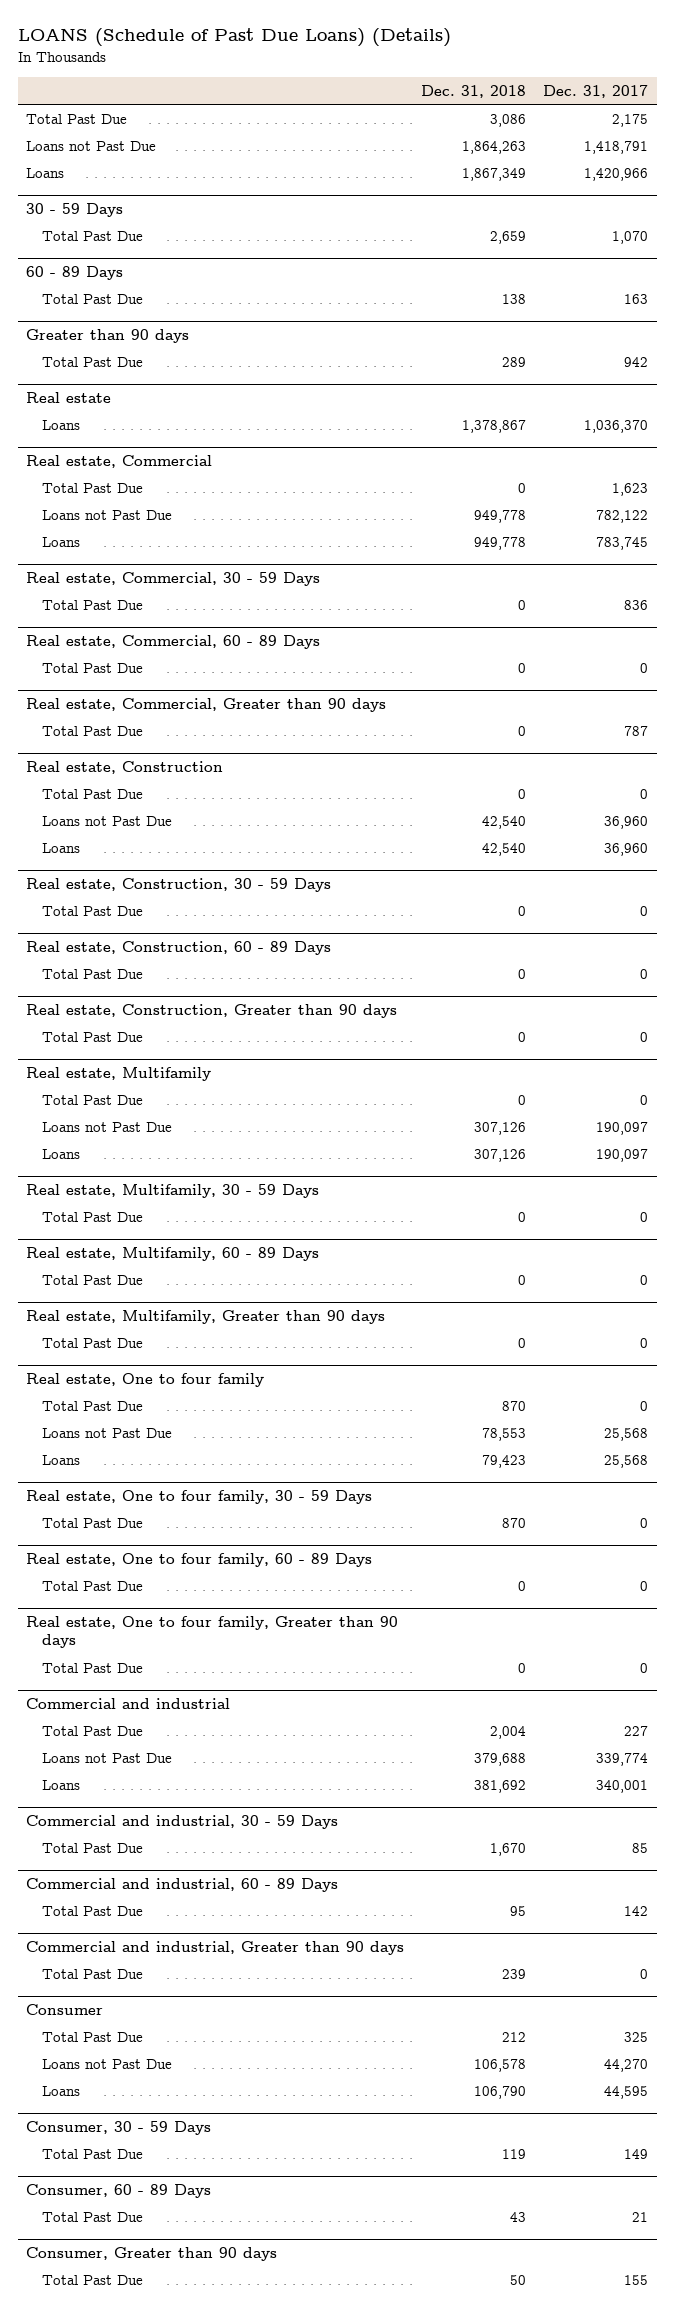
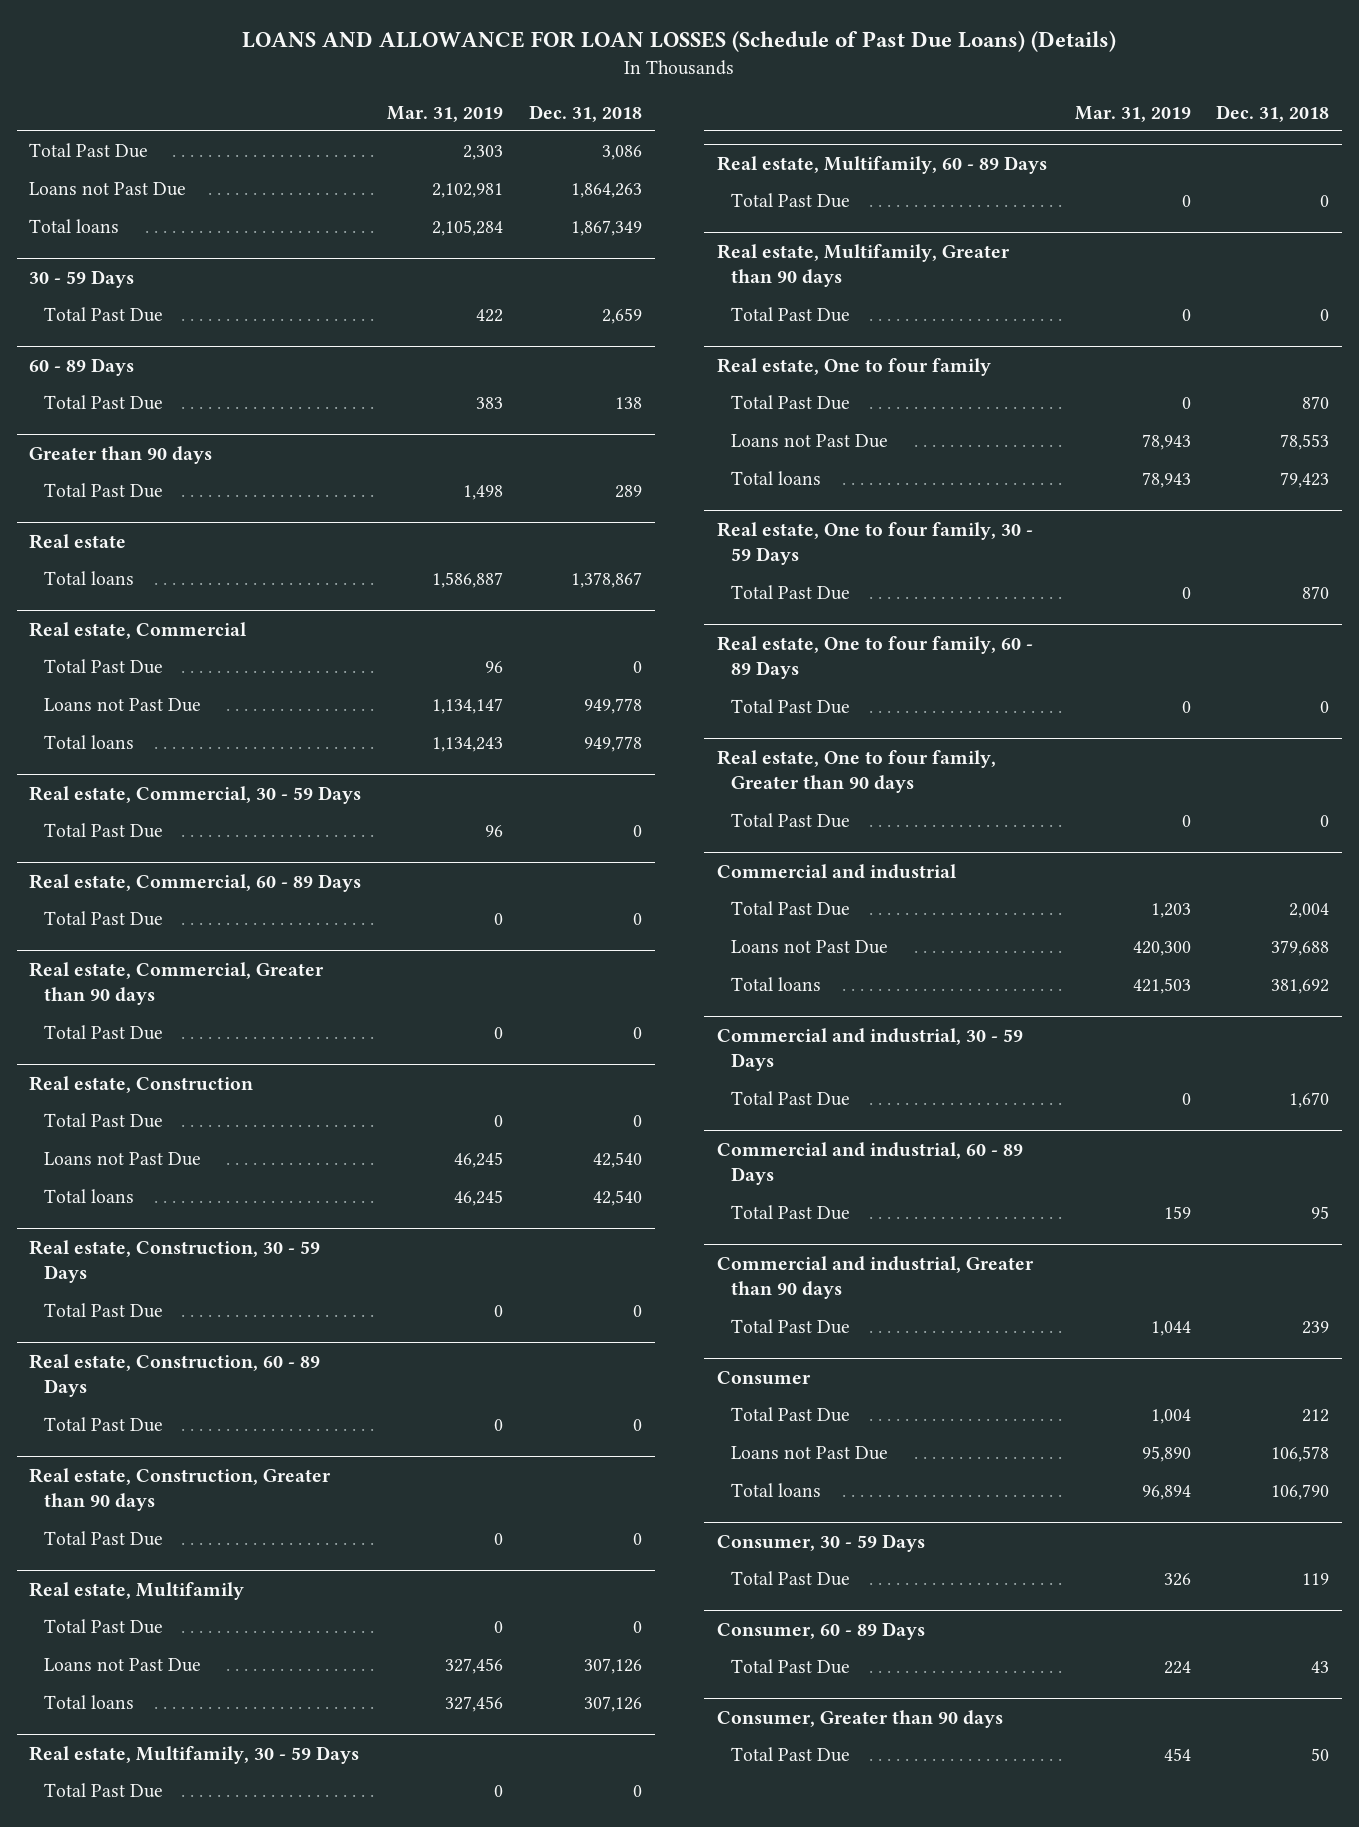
[17,28,451,48] LOANS (Schedule of Past Due Loans) (Details) -> [242,31,1117,53] LOANS AND ALLOWANCE FOR LOAN LOSSES (Schedule of Past Due Loans) (Details)
[543,84,649,98] Dec. 31, 2017 -> none
none -> [387,105,504,122] Mar. 31, 2019
[26,167,65,178] Loans -> [29,219,120,234] Total loans
[42,419,81,430] Loans -> [43,571,134,586] Total loans
[42,536,81,547] Loans -> [43,735,134,750] Total loans
[42,842,81,853] Loans -> [43,1189,134,1204] Total loans
[42,1148,81,1159] Loans -> [43,1695,134,1710] Total loans
[42,1454,81,1465] Loans -> [731,471,822,486] Total loans
[42,1779,81,1790] Loans -> [731,977,822,992] Total loans
[42,2085,81,2096] Loans -> [731,1483,822,1498] Total loans

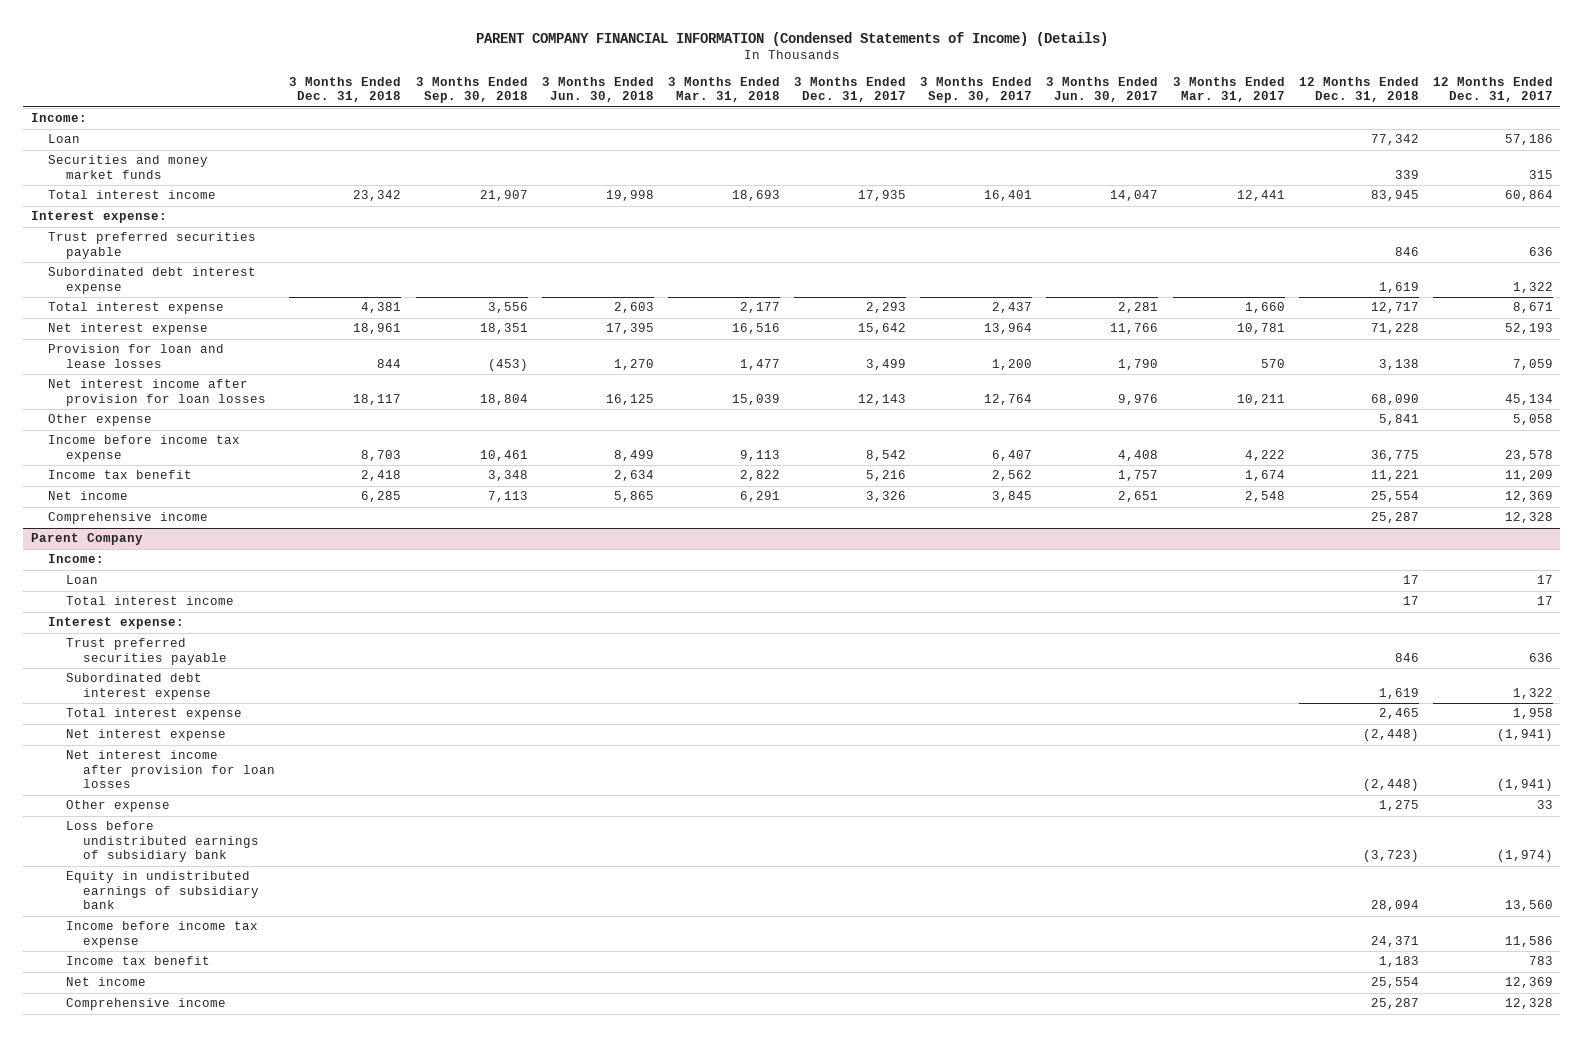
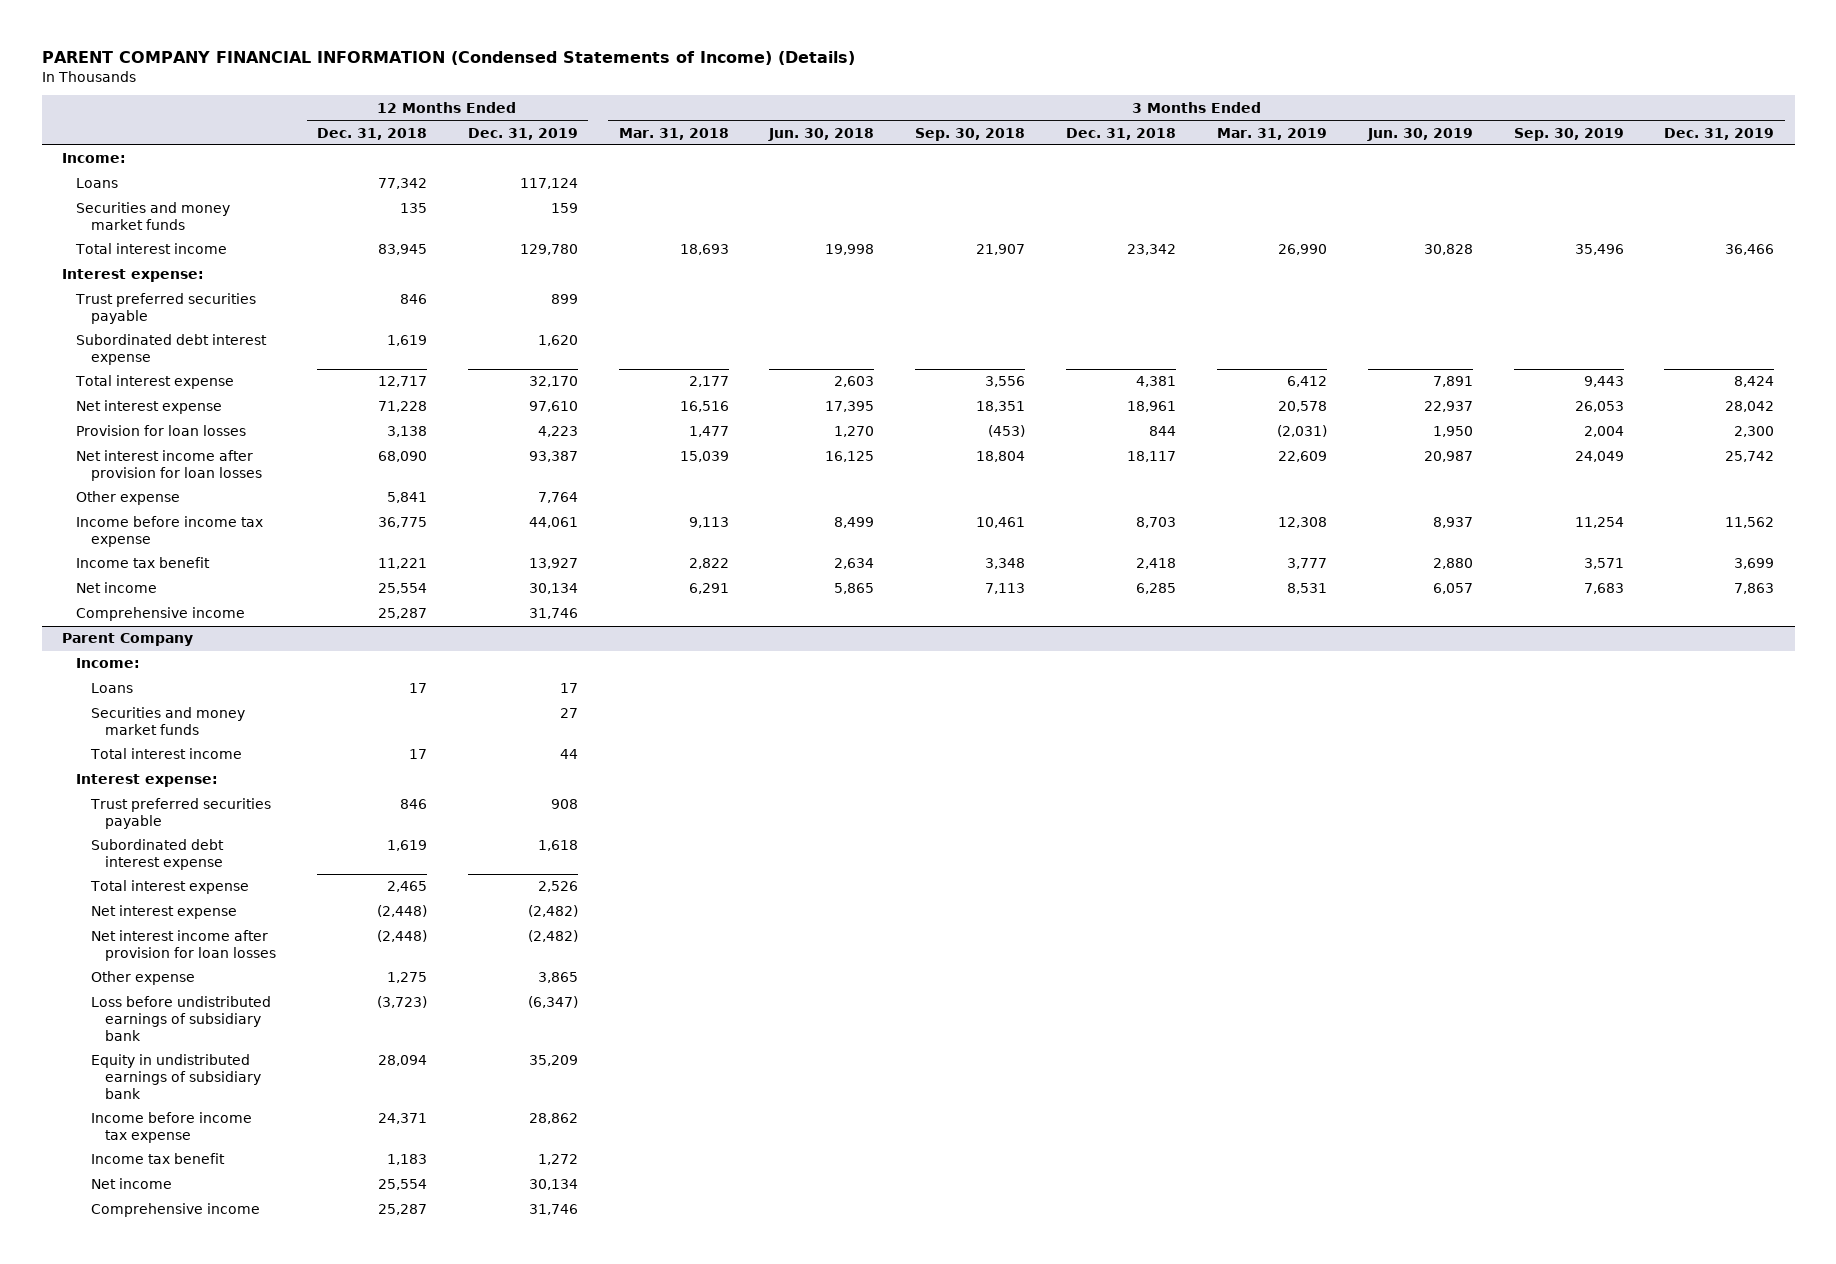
[794,76,907,103] 3 Months Ended Dec. 31, 2017 -> none
[920,76,1033,104] 3 Months Ended Sep. 30, 2017 -> none
[1046,76,1159,103] 3 Months Ended Jun. 30, 2017 -> none
[1172,76,1285,103] 3 Months Ended Mar. 31, 2017 -> none
[1433,76,1554,103] 12 Months Ended Dec. 31, 2017 -> none
none -> [467,127,578,140] Dec. 31, 2019
none -> [1216,127,1327,140] Mar. 31, 2019
none -> [1366,127,1473,141] Jun. 30, 2019
none -> [1513,127,1624,141] Sep. 30, 2019
none -> [1664,127,1775,140] Dec. 31, 2019
[48,134,81,144] Loan -> [76,178,119,189] Loans
[1394,169,1419,179] 339 -> [400,203,428,214] 135
[48,344,225,368] Provision for loan and lease losses -> [76,425,247,437] Provision for loan losses
[65,575,98,585] Loan -> [90,683,133,694] Loans
none -> [90,707,245,736] Securities and money market funds

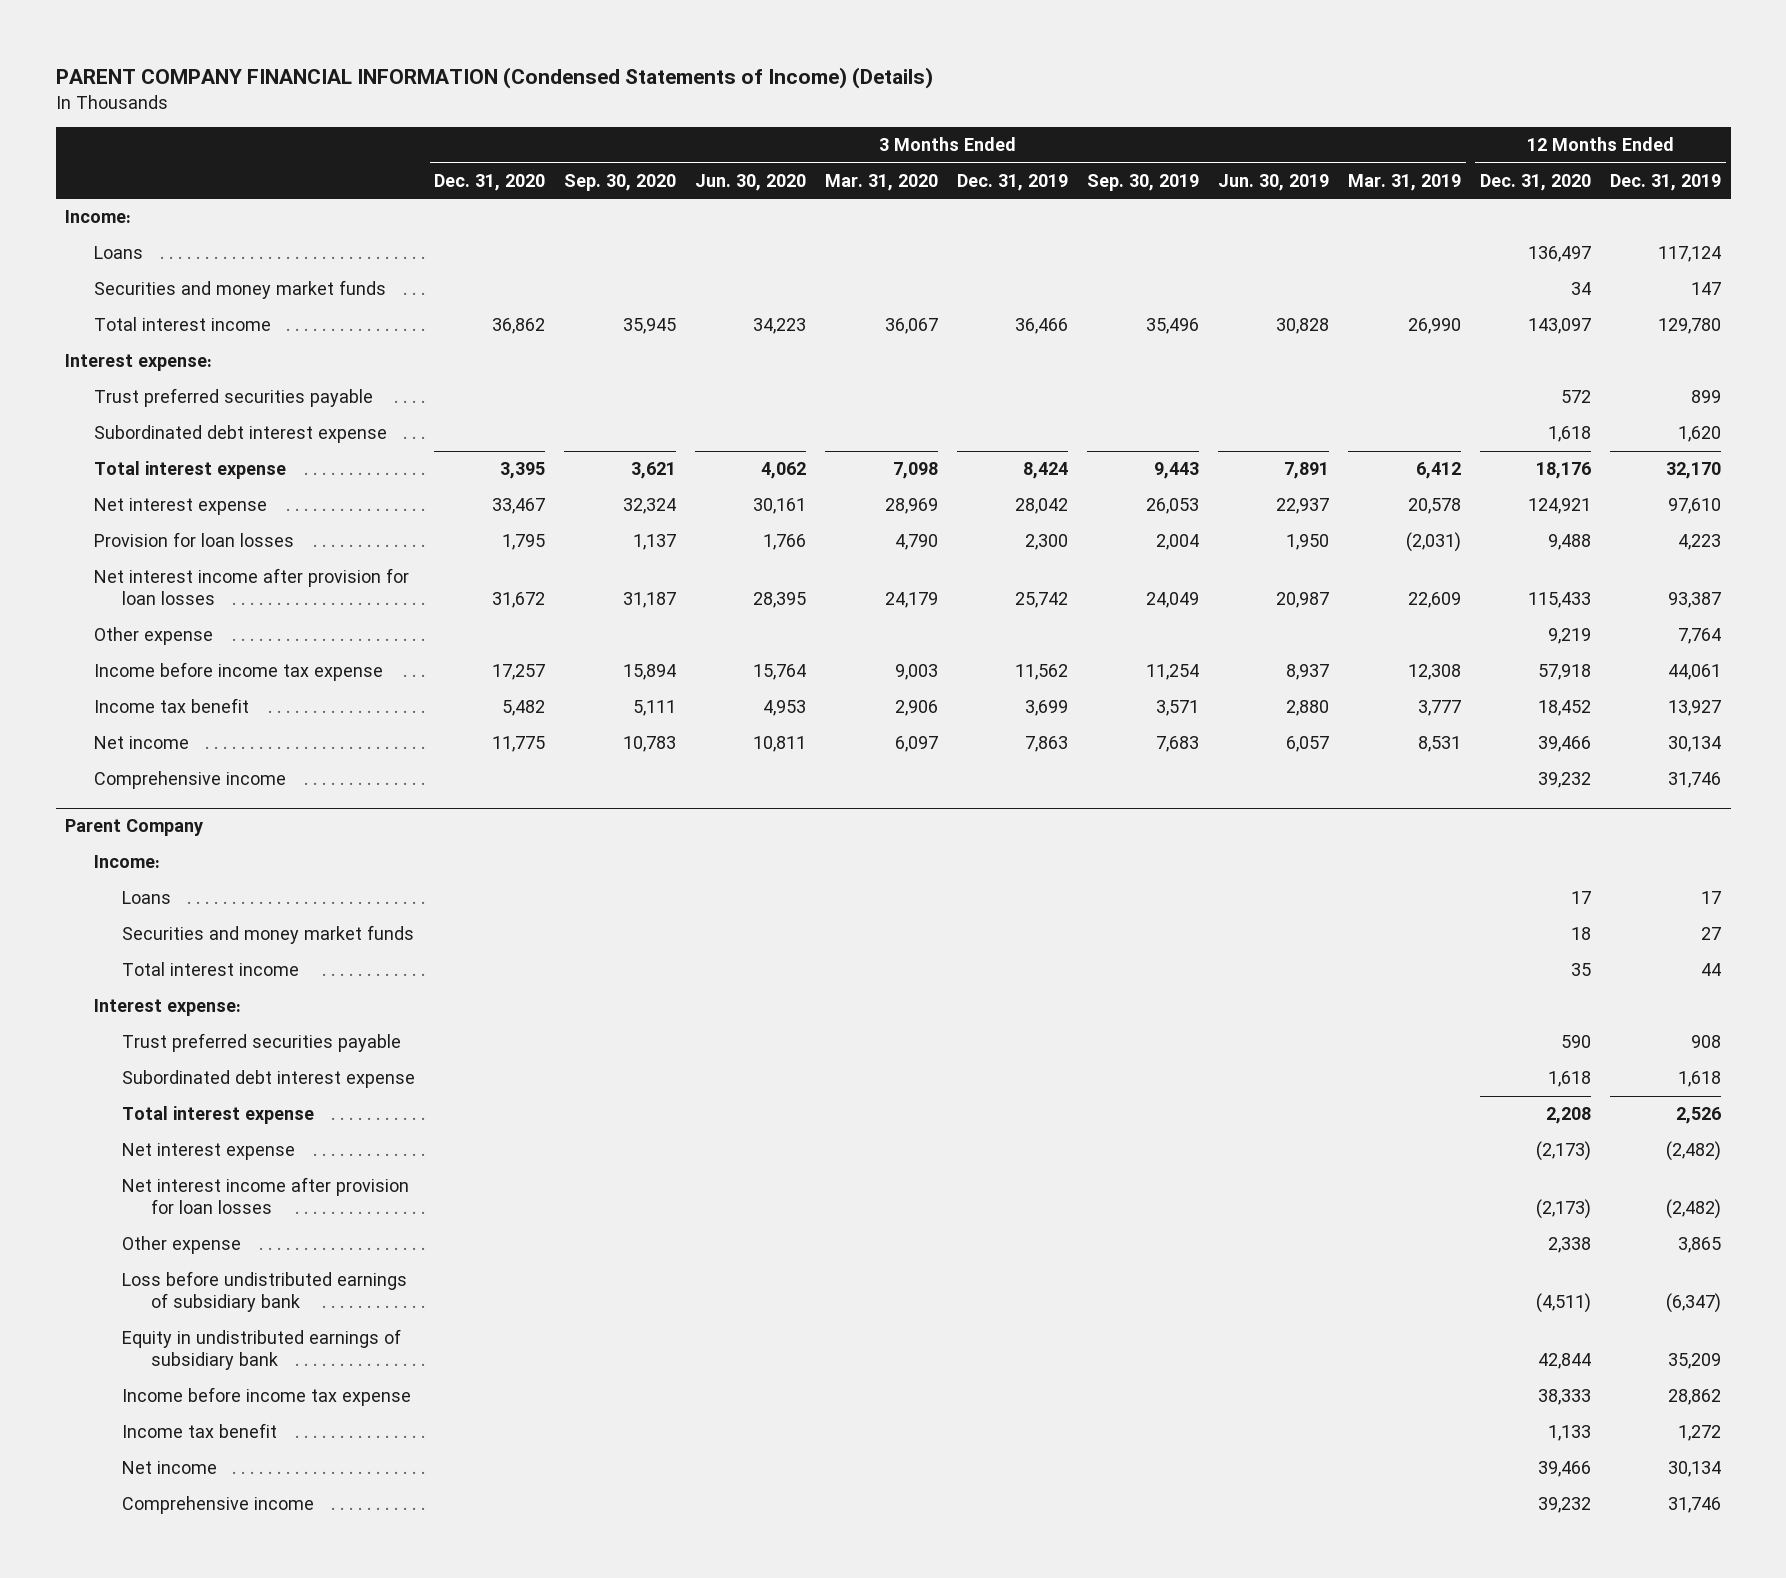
[317,127,428,140] Dec. 31, 2018 -> none
[618,127,729,140] Mar. 31, 2018 -> none
[768,127,875,141] Jun. 30, 2018 -> none
[915,127,1026,141] Sep. 30, 2018 -> none
[1066,127,1177,140] Dec. 31, 2018 -> none
none -> [434,173,546,191] Dec. 31, 2020
none -> [564,173,677,191] Sep. 30, 2020
none -> [695,173,807,191] Jun. 30, 2020
none -> [825,173,939,191] Mar. 31, 2020
none -> [1480,173,1592,191] Dec. 31, 2020
[550,203,578,214] 159 -> [1691,282,1722,296] 147

